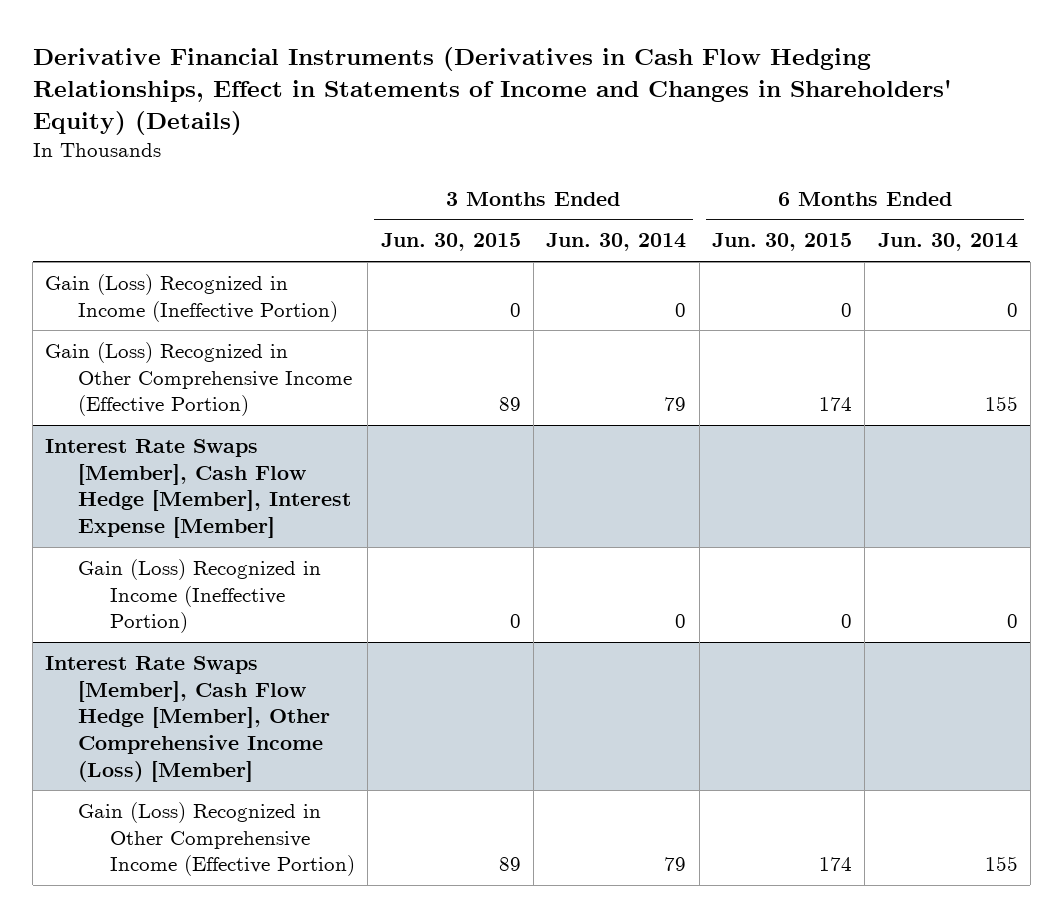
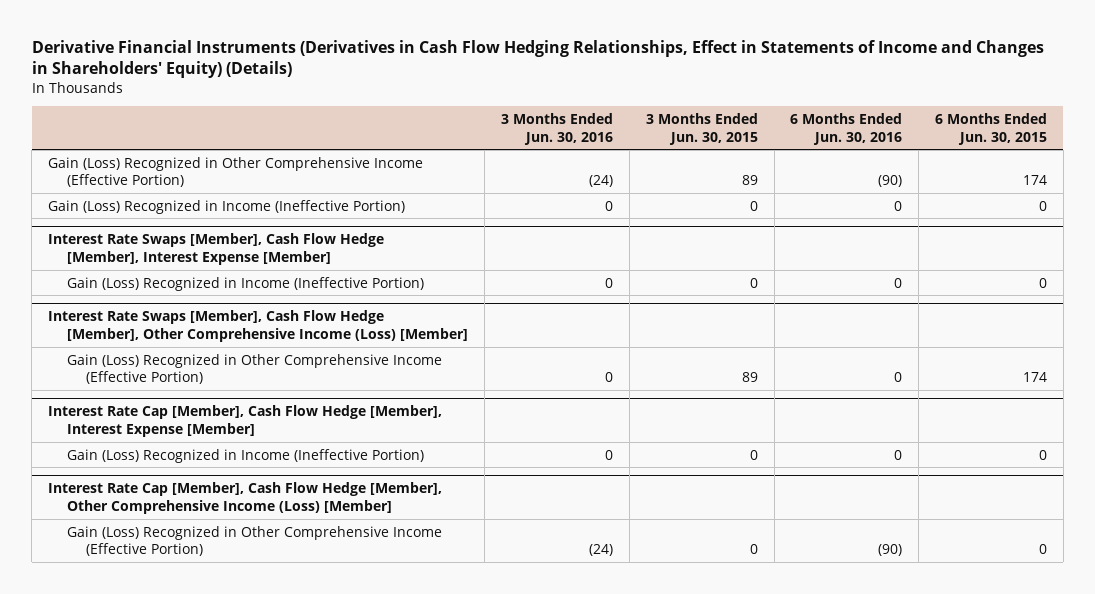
[546,233,687,252] Jun. 30, 2014 -> none
[877,233,1018,252] Jun. 30, 2014 -> none
none -> [501,113,614,145] 3 Months Ended Jun. 30, 2016
none -> [790,113,903,145] 6 Months Ended Jun. 30, 2016
[45,274,338,322] Gain (Loss) Recognized in Income (Ineffective Portion) -> [48,199,406,214] Gain (Loss) Recognized in Income (Ineffective Portion)
none -> [48,405,443,437] Interest Rate Cap [Member], Cash Flow Hedge [Member], Interest Expense [Member]
none -> [67,448,425,463] Gain (Loss) Recognized in Income (Ineffective Portion)
none -> [48,482,443,514] Interest Rate Cap [Member], Cash Flow Hedge [Member], Other Comprehensive Income (Loss) [Member]
none -> [67,525,443,557] Gain (Loss) Recognized in Other Comprehensive Income (Effective Portion)

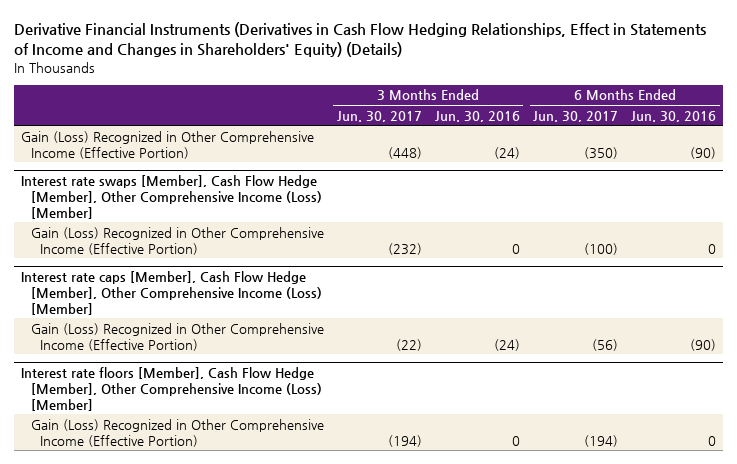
[645,113,758,145] 3 Months Ended Jun. 30, 2015 -> none
[935,113,1048,145] 6 Months Ended Jun. 30, 2015 -> none
none -> [336,110,422,122] Jun. 30, 2017
none -> [533,110,619,122] Jun. 30, 2017
[48,199,406,214] Gain (Loss) Recognized in Income (Ineffective Portion) -> none
[48,233,385,265] Interest Rate Swaps [Member], Cash Flow Hedge [Member], Interest Expense [Member] -> none
[67,276,425,291] Gain (Loss) Recognized in Income (Ineffective Portion) -> none
[48,310,469,342] Interest Rate Swaps [Member], Cash Flow Hedge [Member], Other Comprehensive Income (Loss) [Member] -> [20,174,322,219] Interest rate swaps [Member], Cash Flow Hedge [Member], Other Comprehensive Income (Loss) [Member]
[48,405,443,437] Interest Rate Cap [Member], Cash Flow Hedge [Member], Interest Expense [Member] -> none
[67,448,425,463] Gain (Loss) Recognized in Income (Ineffective Portion) -> none
[48,482,443,514] Interest Rate Cap [Member], Cash Flow Hedge [Member], Other Comprehensive Income (Loss) [Member] -> [20,270,322,315] Interest rate caps [Member], Cash Flow Hedge [Member], Other Comprehensive Income (Loss) [Member]
none -> [20,366,322,411] Interest rate floors [Member], Cash Flow Hedge [Member], Other Comprehensive Income (Loss) [Member]
none -> [30,418,324,447] Gain (Loss) Recognized in Other Comprehensive Income (Effective Portion)

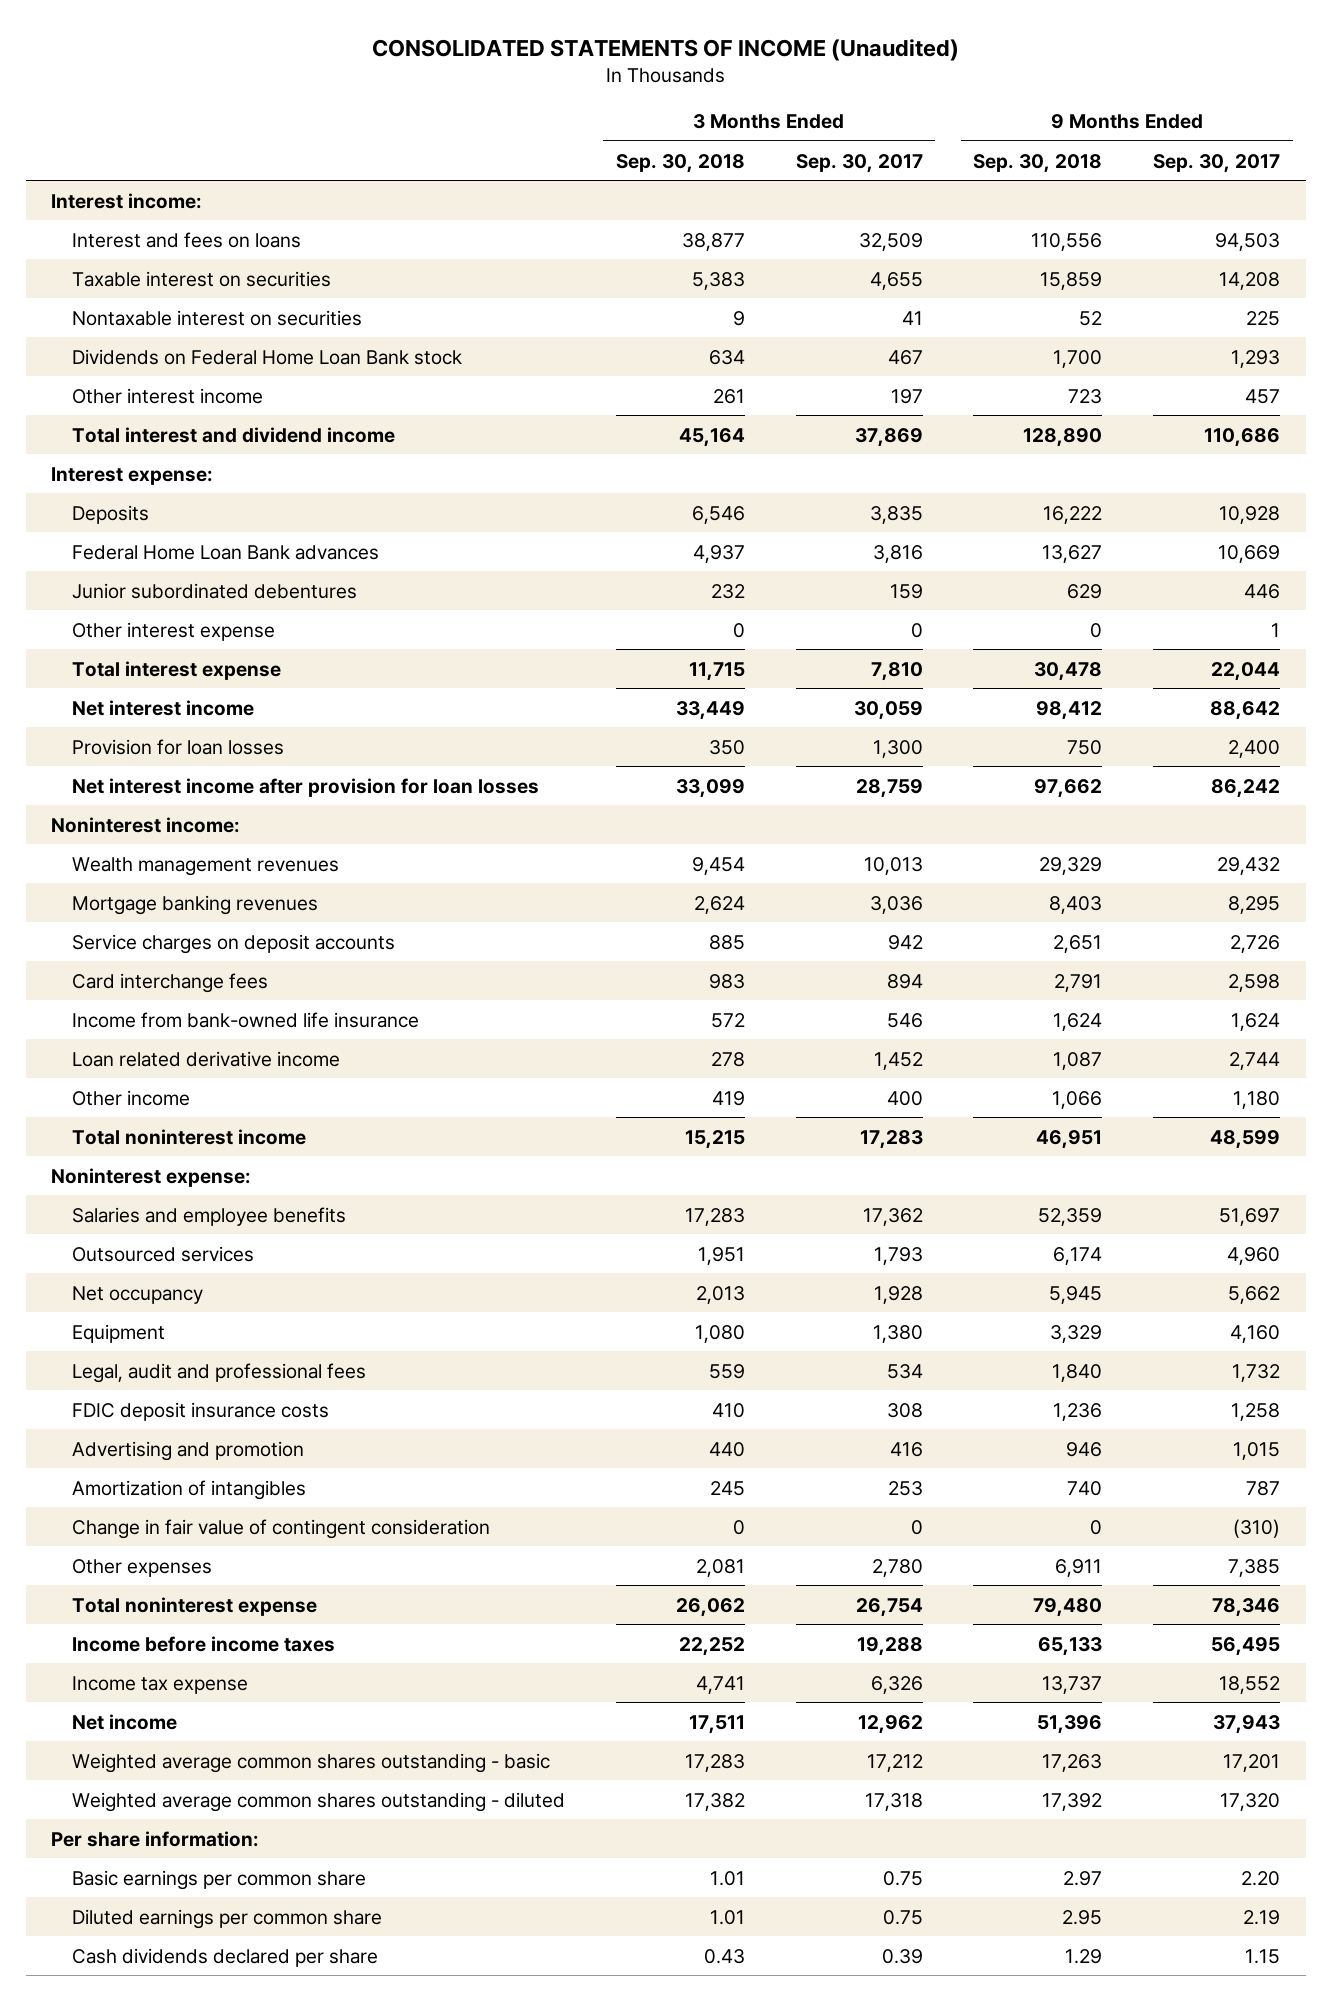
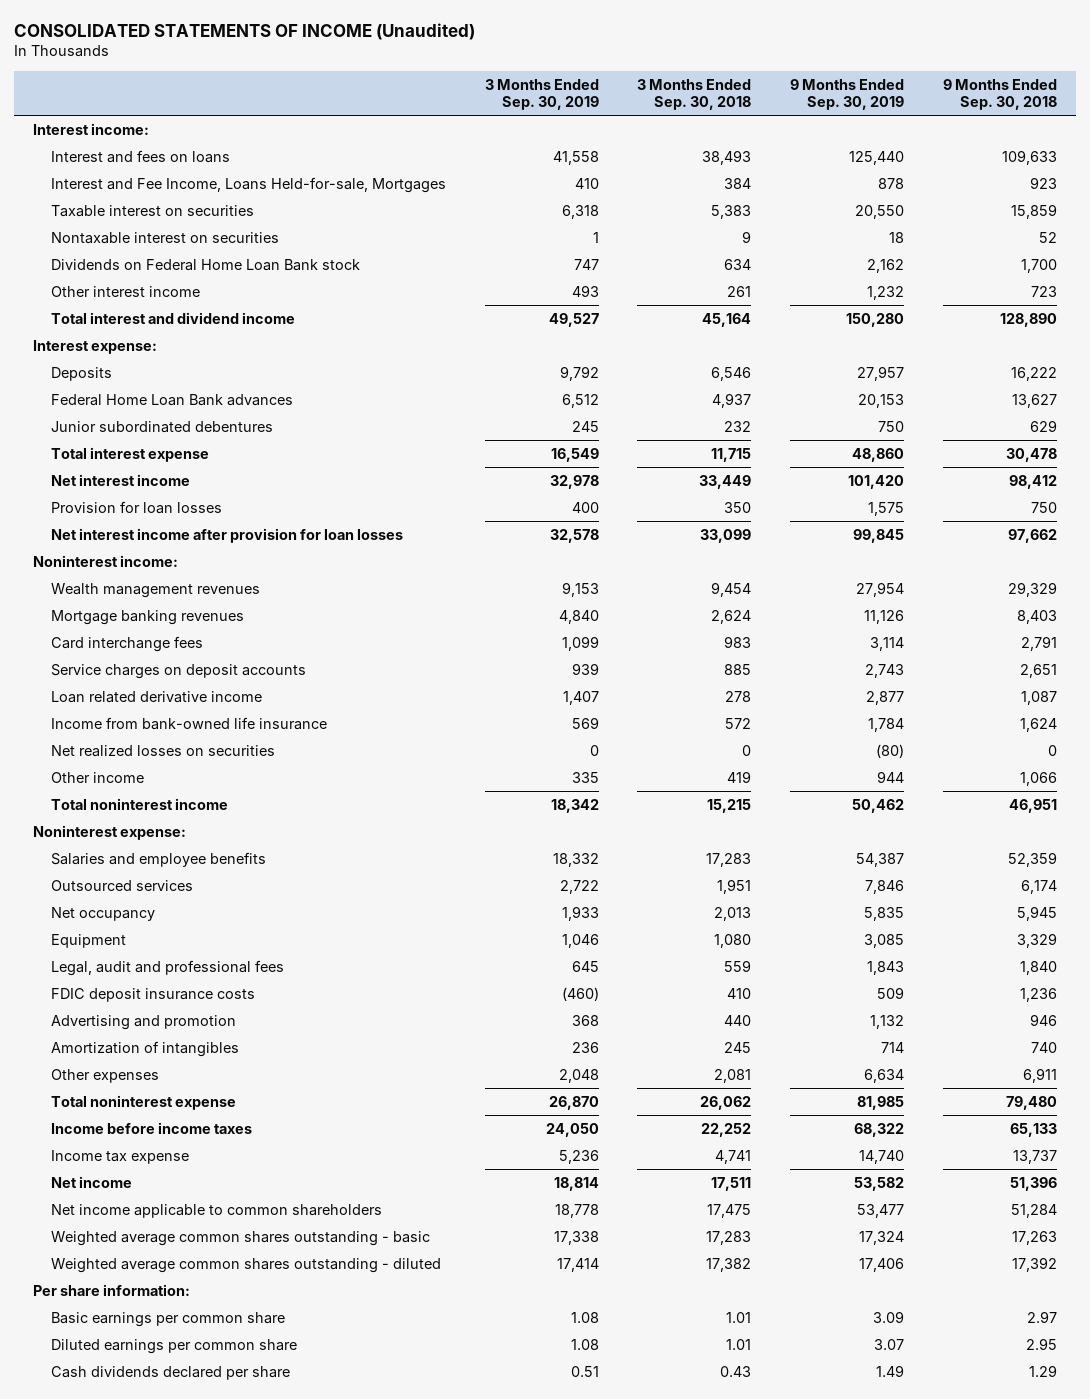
[795,153,923,173] Sep. 30, 2017 -> none
[1153,153,1281,173] Sep. 30, 2017 -> none
none -> [484,78,599,111] 3 Months Ended Sep. 30, 2019
none -> [790,78,905,111] 9 Months Ended Sep. 30, 2019
[681,232,745,251] 38,877 -> [702,149,752,165] 38,493
[1031,232,1103,251] 110,556 -> [1001,149,1057,165] 109,633
none -> [50,176,446,193] Interest and Fee Income, Loans Held-for-sale, Mortgages
[71,621,275,641] Other interest expense -> none
[71,933,395,954] Service charges on deposit accounts -> [50,663,306,679] Service charges on deposit accounts
[71,1011,419,1028] Income from bank-owned life insurance -> [50,716,327,730] Income from bank-owned life insurance
none -> [50,744,275,757] Net realized losses on securities
[71,1518,490,1539] Change in fair value of contingent consideration -> none
none -> [50,1203,382,1218] Net income applicable to common shareholders

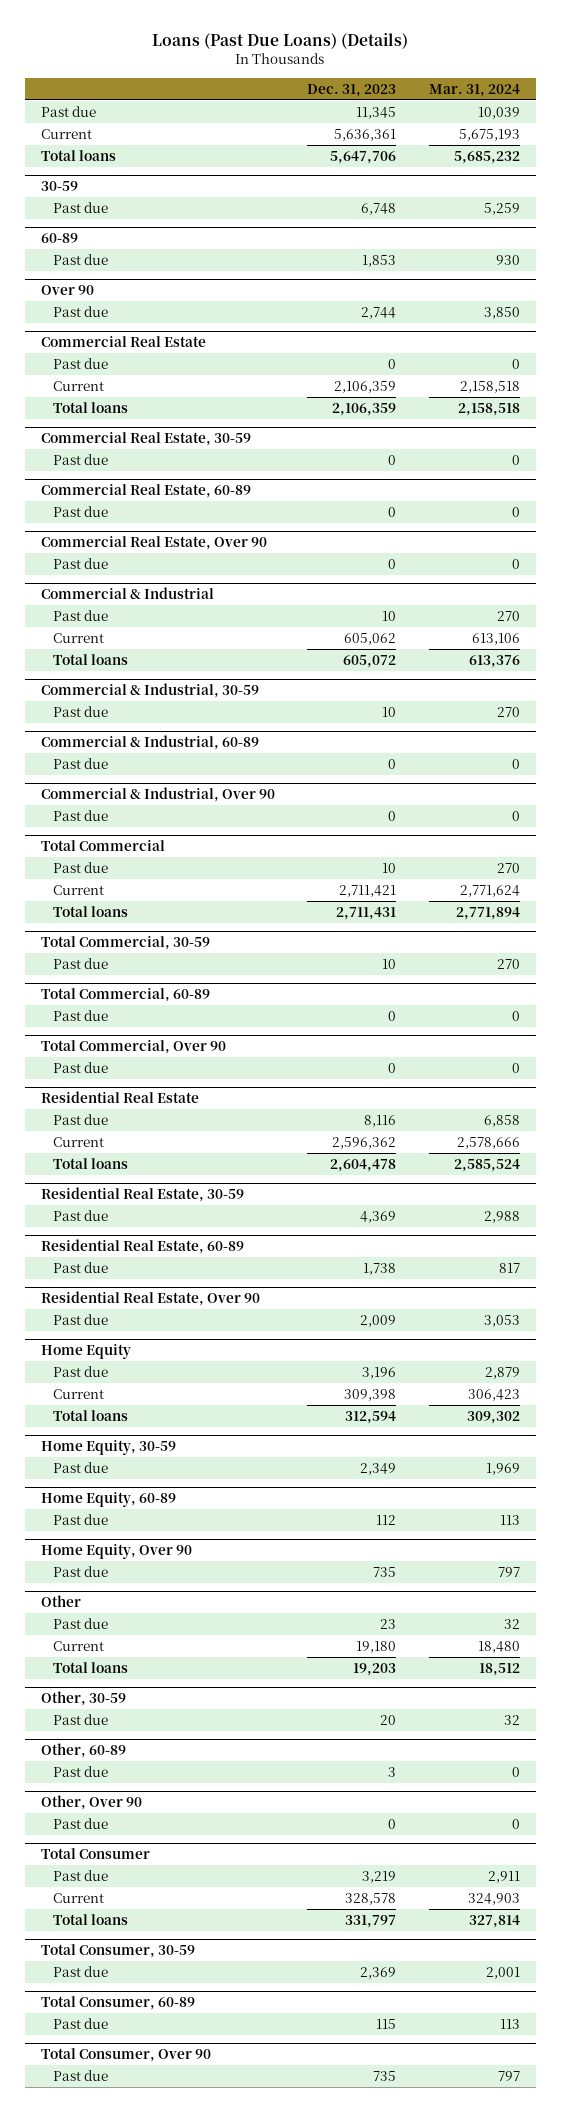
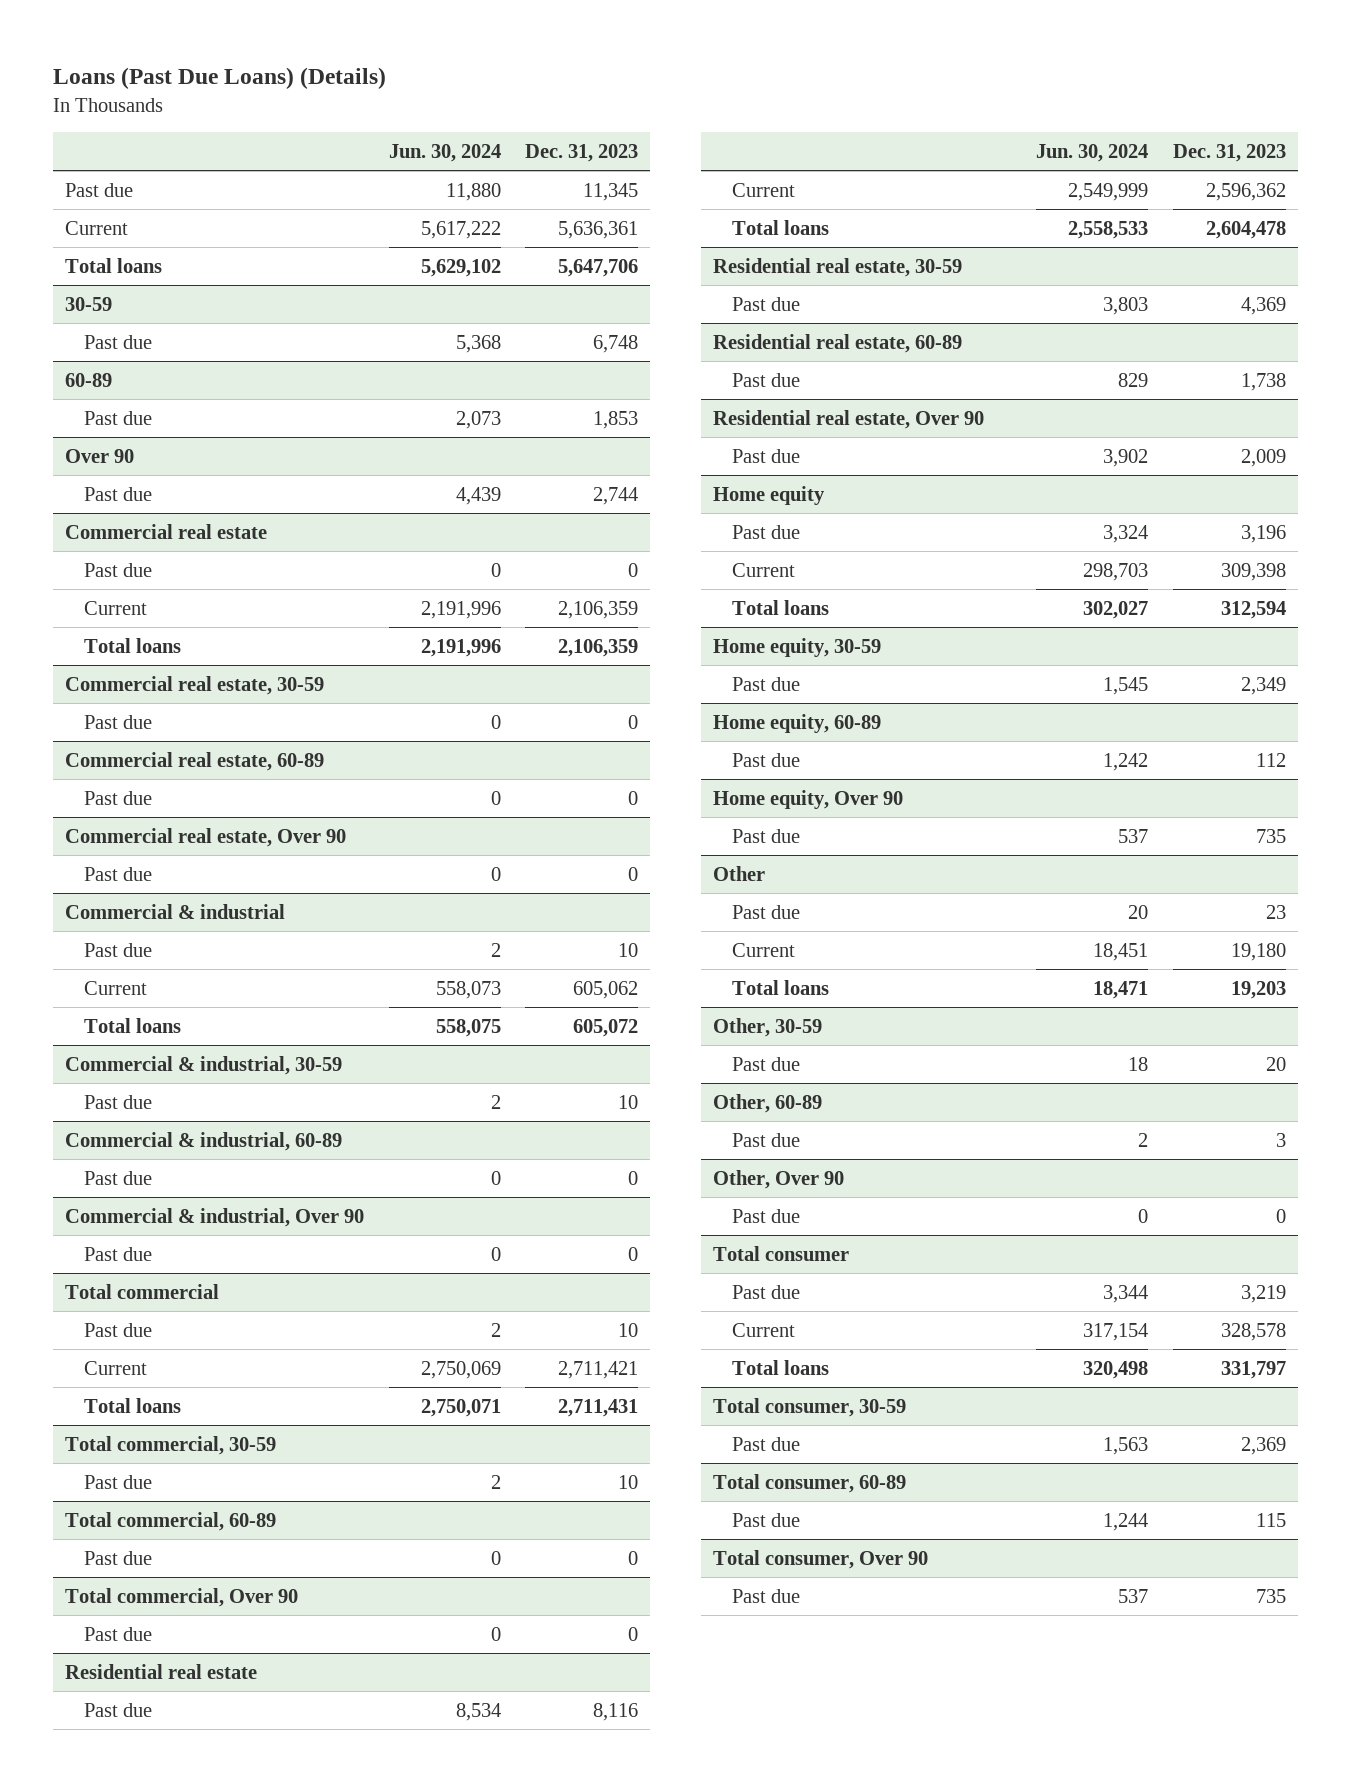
[428,83,520,97] Mar. 31, 2024 -> none
none -> [388,143,501,162] Jun. 30, 2024
[40,336,206,348] Commercial Real Estate -> [65,523,268,539] Commercial real estate
[40,432,251,447] Commercial Real Estate, 30-59 -> [65,675,325,695] Commercial real estate, 30-59
[40,484,251,499] Commercial Real Estate, 60-89 -> [65,751,325,771] Commercial real estate, 60-89
[40,536,267,551] Commercial Real Estate, Over 90 -> [65,827,347,847] Commercial real estate, Over 90
[40,587,214,600] Commercial & Industrial -> [65,903,286,919] Commercial & industrial
[40,683,259,699] Commercial & Industrial, 30-59 -> [65,1055,343,1075] Commercial & industrial, 30-59
[40,735,259,751] Commercial & Industrial, 60-89 -> [65,1131,343,1151] Commercial & industrial, 60-89
[40,787,275,803] Commercial & Industrial, Over 90 -> [65,1207,365,1227] Commercial & industrial, Over 90
[40,840,165,852] Total Commercial -> [65,1283,220,1299] Total commercial
[40,936,210,951] Total Commercial, 30-59 -> [65,1435,277,1455] Total commercial, 30-59
[40,988,210,1003] Total Commercial, 60-89 -> [65,1511,277,1531] Total commercial, 60-89
[40,1040,226,1055] Total Commercial, Over 90 -> [65,1587,299,1607] Total commercial, Over 90
[40,1091,199,1104] Residential Real Estate -> [65,1663,258,1679] Residential real estate
[40,1187,244,1203] Residential Real Estate, 30-59 -> [713,257,963,277] Residential real estate, 30-59
[40,1239,244,1255] Residential Real Estate, 60-89 -> [713,333,963,353] Residential real estate, 60-89
[40,1291,260,1307] Residential Real Estate, Over 90 -> [713,409,985,429] Residential real estate, Over 90
[40,1344,131,1360] Home Equity -> [713,485,826,505] Home equity
[40,1440,176,1456] Home Equity, 30-59 -> [713,637,882,657] Home equity, 30-59
[40,1492,176,1508] Home Equity, 60-89 -> [713,713,882,733] Home equity, 60-89
[40,1544,192,1560] Home Equity, Over 90 -> [713,789,904,809] Home equity, Over 90
[40,1848,150,1860] Total Consumer -> [713,1245,850,1261] Total consumer
[40,1944,195,1959] Total Consumer, 30-59 -> [713,1397,907,1417] Total consumer, 30-59
[40,1996,195,2011] Total Consumer, 60-89 -> [713,1473,907,1493] Total consumer, 60-89
[40,2048,211,2063] Total Consumer, Over 90 -> [713,1549,929,1569] Total consumer, Over 90

